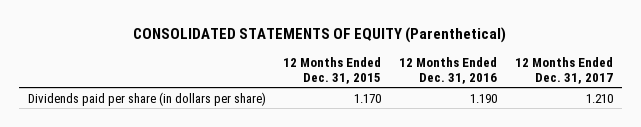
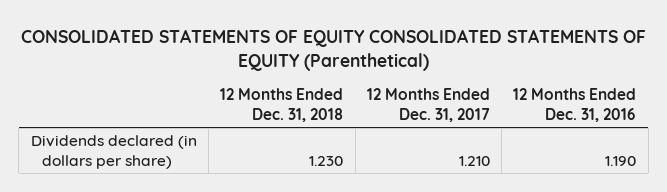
[133,26,507,43] CONSOLIDATED STATEMENTS OF EQUITY (Parenthetical) -> [20,28,646,71] CONSOLIDATED STATEMENTS OF EQUITY CONSOLIDATED STATEMENTS OF EQUITY (Parenthetical)
[283,56,382,84] 12 Months Ended Dec. 31, 2015 -> none
none -> [220,88,344,123] 12 Months Ended Dec. 31, 2018
[27,91,266,106] Dividends paid per share (in dollars per share) -> [30,135,197,170] Dividends declared (in dollars per share)

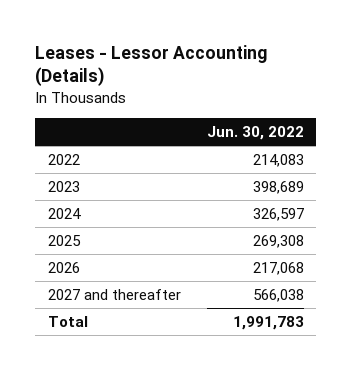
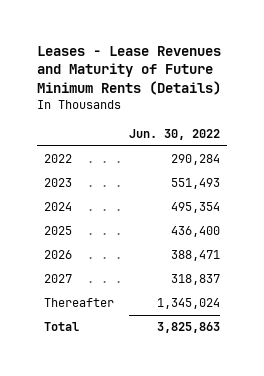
[35,44,268,87] Leases - Lessor Accounting (Details) -> [36,45,221,96] Leases - Lease Revenues and Maturity of Future Minimum Rents (Details)
[48,288,182,300] 2027 and thereafter -> none
[252,153,304,167] 214,083 -> [171,154,221,166] 290,284
[252,180,304,194] 398,689 -> [171,178,221,190] 551,493
[252,207,304,221] 326,597 -> [171,202,221,214] 495,354
[252,234,304,248] 269,308 -> [171,226,221,238] 436,400
[252,261,304,275] 217,068 -> [171,250,221,262] 388,471
none -> [44,274,73,284] 2027
none -> [44,298,115,308] Thereafter
[232,315,304,330] 1,991,783 -> [157,322,221,334] 3,825,863

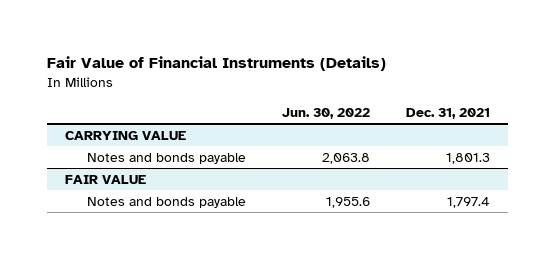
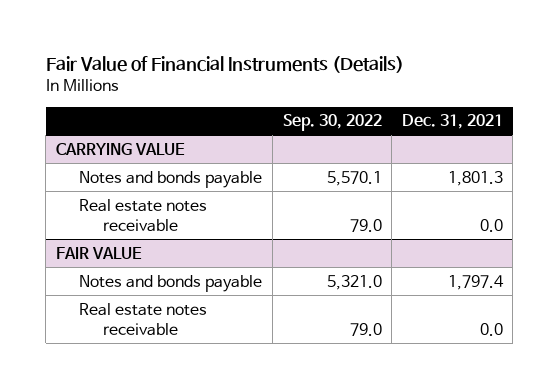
[281,107,370,119] Jun. 30, 2022 -> none
none -> [282,114,382,132] Sep. 30, 2022
none -> [79,198,208,232] Real estate notes receivable
none -> [79,302,208,336] Real estate notes receivable

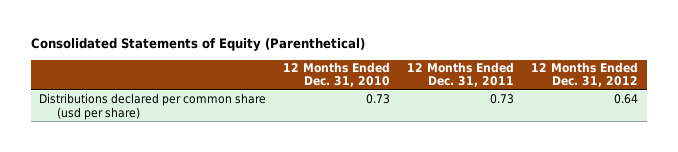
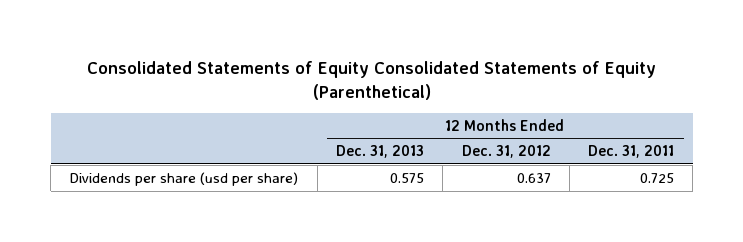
[30,38,365,52] Consolidated Statements of Equity (Parenthetical) -> [86,61,656,100] Consolidated Statements of Equity Consolidated Statements of Equity (Parenthetical)
[283,61,391,88] 12 Months Ended Dec. 31, 2010 -> none
none -> [335,145,424,159] Dec. 31, 2013
[39,93,267,120] Distributions declared per common share (usd per share) -> [69,171,299,186] Dividends per share (usd per share)
[490,94,515,105] 0.73 -> [640,172,675,183] 0.725
[614,94,639,105] 0.64 -> [516,172,551,183] 0.637

